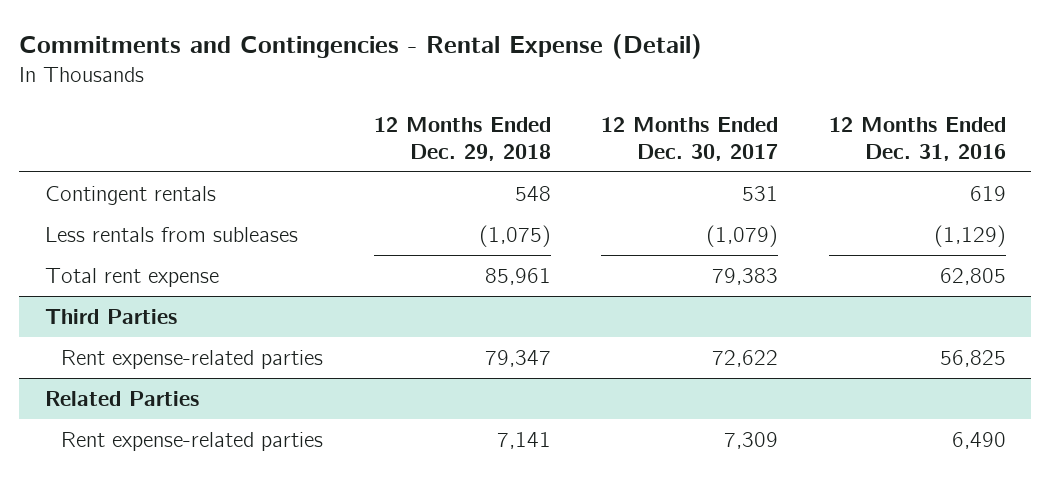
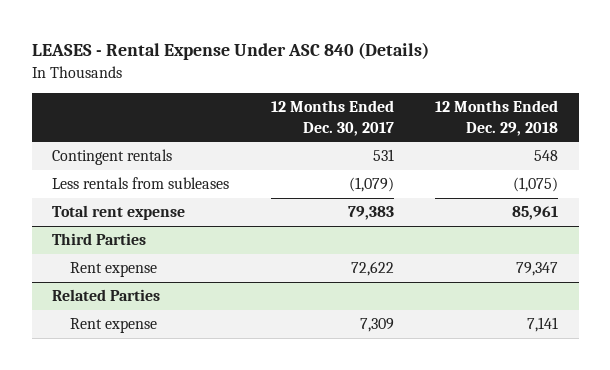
[19,33,703,59] Commitments and Contingencies - Rental Expense (Detail) -> [31,42,429,61] LEASES - Rental Expense Under ASC 840 (Details)
[828,116,1006,161] 12 Months Ended Dec. 31, 2016 -> none
[61,349,324,369] Rent expense-related parties -> [69,262,157,278] Rent expense
[61,431,324,451] Rent expense-related parties -> [69,318,157,334] Rent expense

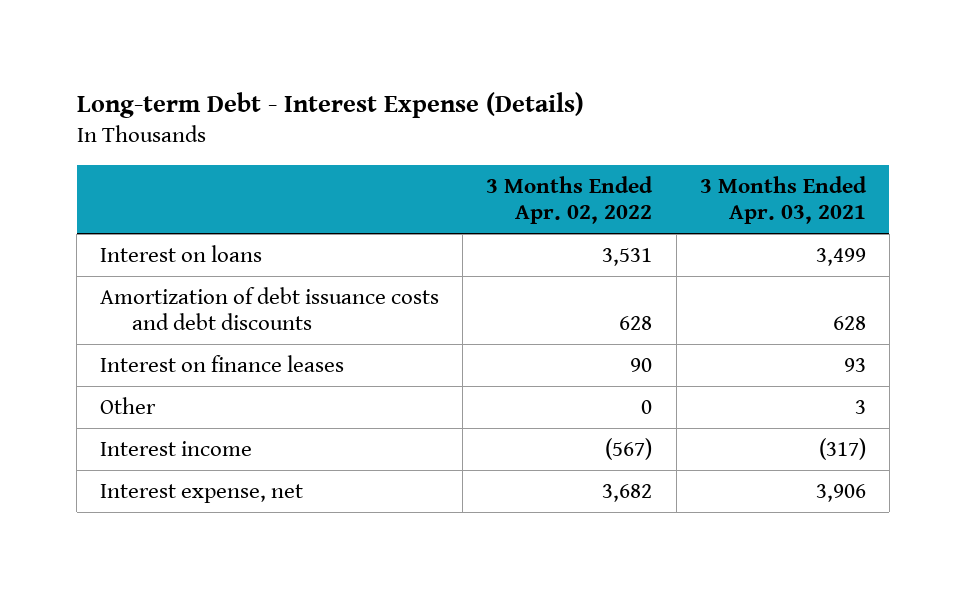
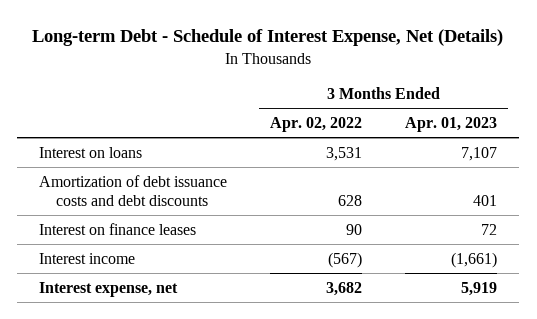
[76,91,584,118] Long-term Debt - Interest Expense (Details) -> [32,29,504,47] Long-term Debt - Schedule of Interest Expense, Net (Details)
[699,176,867,225] 3 Months Ended Apr. 03, 2021 -> none
none -> [405,117,498,133] Apr. 01, 2023
[100,397,157,415] Other -> none

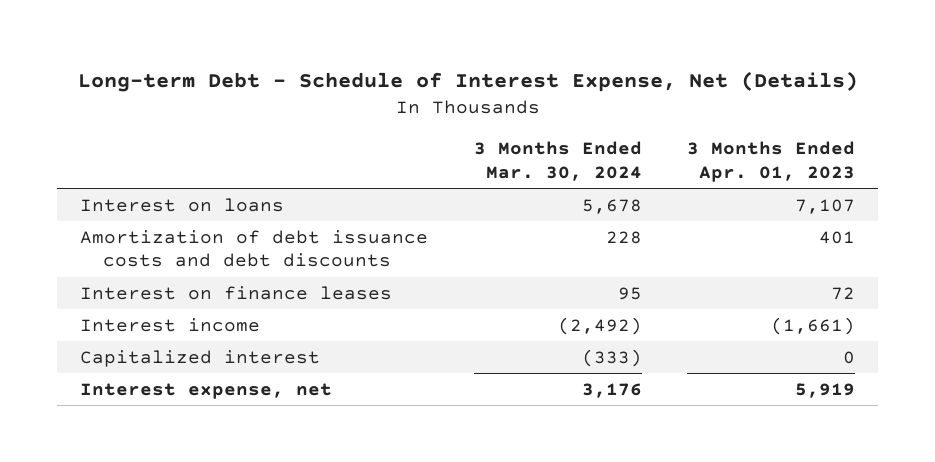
[270,117,363,133] Apr. 02, 2022 -> none
none -> [473,141,642,181] 3 Months Ended Mar. 30, 2024
none -> [79,349,320,367] Capitalized interest

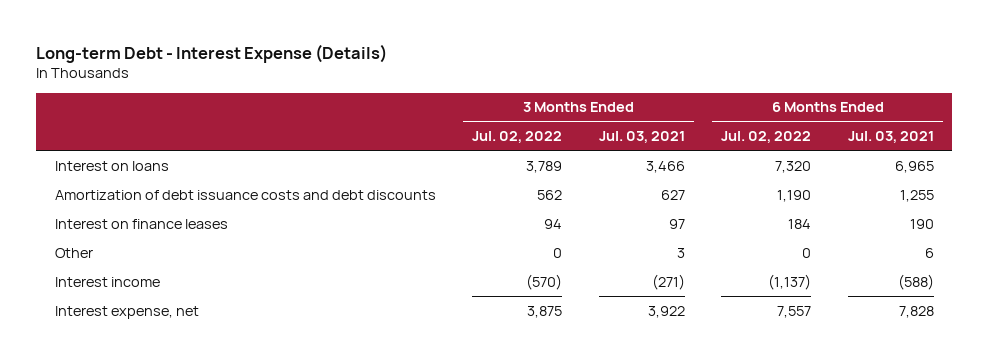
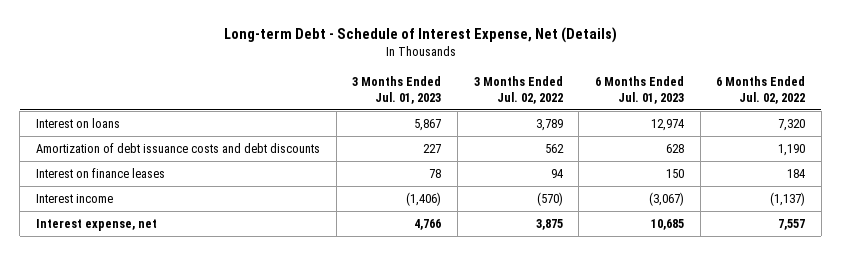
[36,43,388,63] Long-term Debt - Interest Expense (Details) -> [223,27,617,44] Long-term Debt - Schedule of Interest Expense, Net (Details)
[598,131,685,144] Jul. 03, 2021 -> none
[848,131,935,144] Jul. 03, 2021 -> none
none -> [352,75,442,104] 3 Months Ended Jul. 01, 2023
none -> [594,75,684,104] 6 Months Ended Jul. 01, 2023
[54,247,93,258] Other -> none

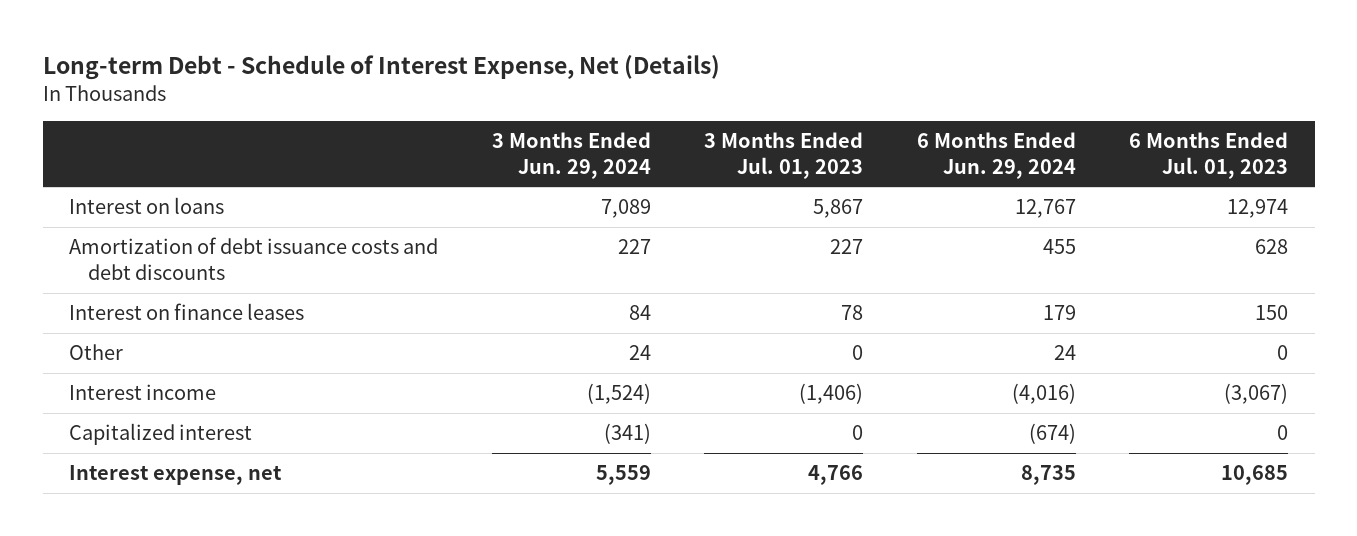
[473,75,563,104] 3 Months Ended Jul. 02, 2022 -> none
[716,75,806,104] 6 Months Ended Jul. 02, 2022 -> none
none -> [491,131,651,179] 3 Months Ended Jun. 29, 2024
none -> [916,131,1076,179] 6 Months Ended Jun. 29, 2024
none -> [69,344,124,361] Other
none -> [69,423,253,446] Capitalized interest

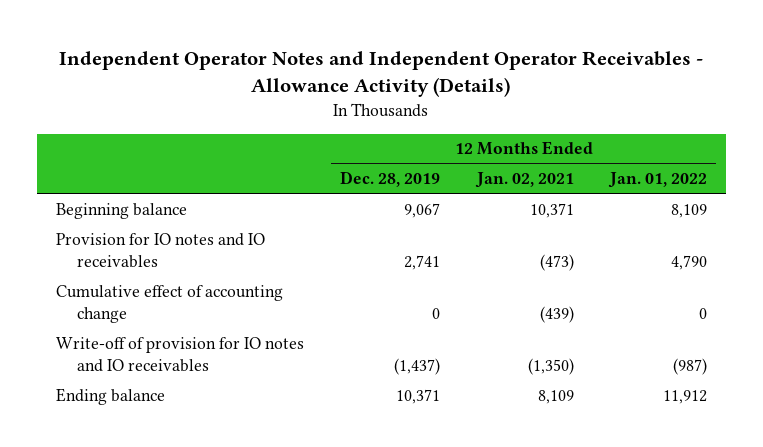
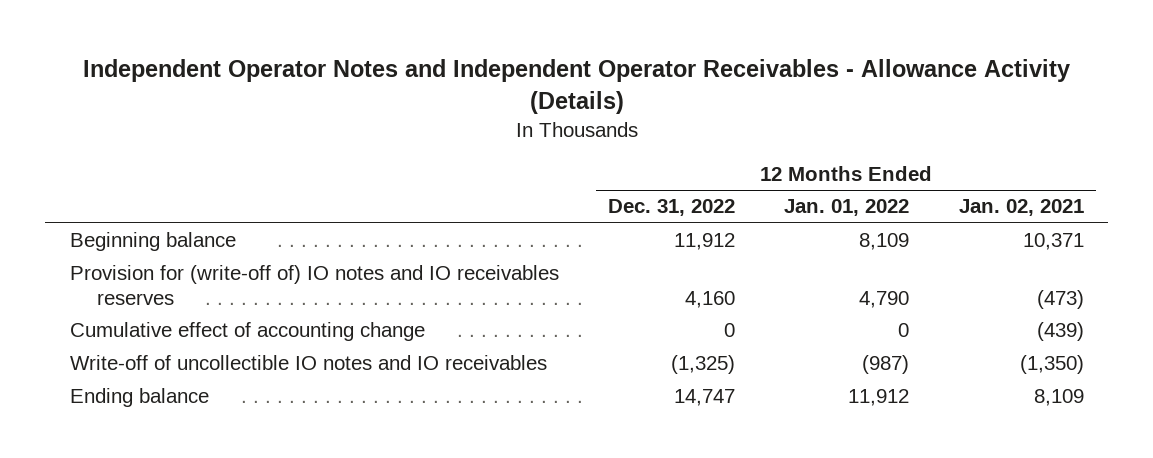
[340,171,441,188] Dec. 28, 2019 -> none
none -> [608,199,736,217] Dec. 31, 2022
[55,232,265,269] Provision for IO notes and IO receivables -> [69,265,559,305] Provision for (write-off of) IO notes and IO receivables reserves
[55,336,304,373] Write-off of provision for IO notes and IO receivables -> [69,355,547,371] Write-off of uncollectible IO notes and IO receivables

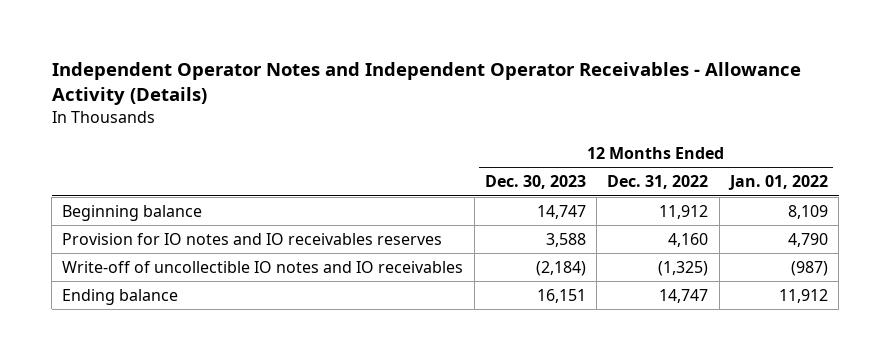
[958,199,1084,217] Jan. 02, 2021 -> none
none -> [484,175,586,190] Dec. 30, 2023
[69,322,425,342] Cumulative effect of accounting change -> none
[69,265,559,305] Provision for (write-off of) IO notes and IO receivables reserves -> [62,232,443,245] Provision for IO notes and IO receivables reserves

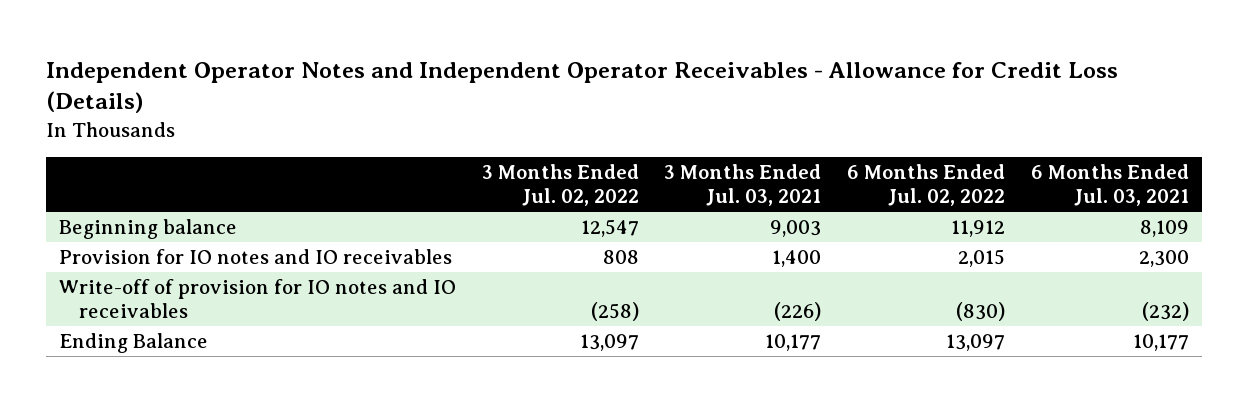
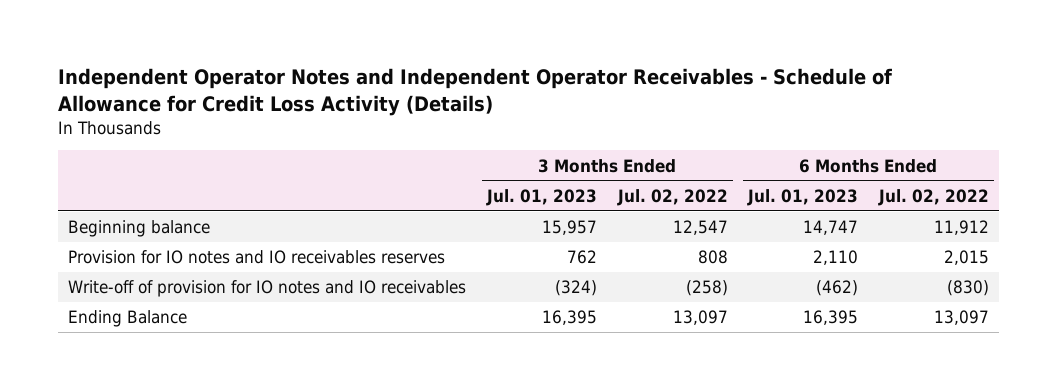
[46,61,1119,114] Independent Operator Notes and Independent Operator Receivables - Allowance for Credit Loss (Details) -> [58,68,893,116] Independent Operator Notes and Independent Operator Receivables - Schedule of Allowance for Credit Loss Activity (Details)
[664,164,822,207] 3 Months Ended Jul. 03, 2021 -> none
[1030,164,1189,207] 6 Months Ended Jul. 03, 2021 -> none
none -> [485,188,597,206] Jul. 01, 2023
none -> [747,188,859,206] Jul. 01, 2023
[59,249,453,265] Provision for IO notes and IO receivables -> [68,250,446,265] Provision for IO notes and IO receivables reserves

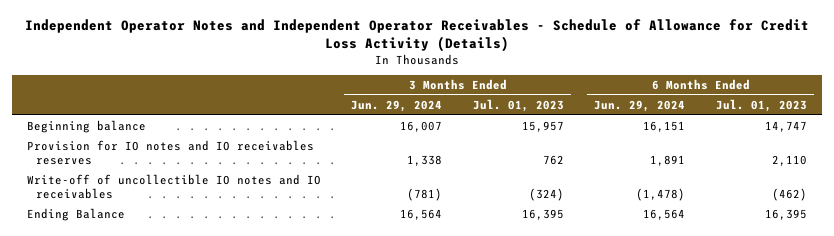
[616,188,728,206] Jul. 02, 2022 -> none
[877,188,989,206] Jul. 02, 2022 -> none
none -> [351,99,443,112] Jun. 29, 2024
none -> [594,99,686,112] Jun. 29, 2024
[68,280,467,298] Write-off of provision for IO notes and IO receivables -> [26,173,321,200] Write-off of uncollectible IO notes and IO receivables

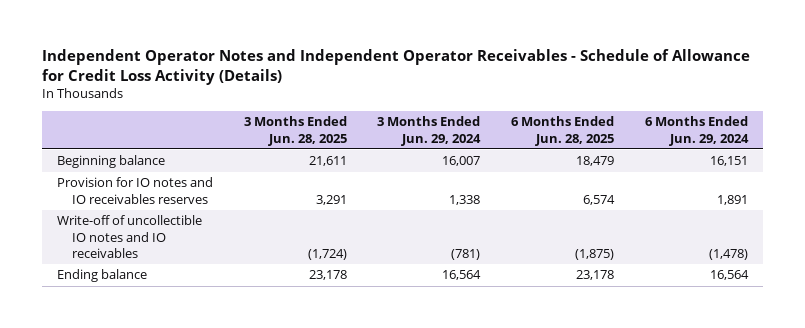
[472,98,564,112] Jul. 01, 2023 -> none
[715,98,807,112] Jul. 01, 2023 -> none
none -> [243,116,347,146] 3 Months Ended Jun. 28, 2025
none -> [510,116,614,146] 6 Months Ended Jun. 28, 2025
[26,207,125,221] Ending Balance -> [56,269,147,283] Ending balance

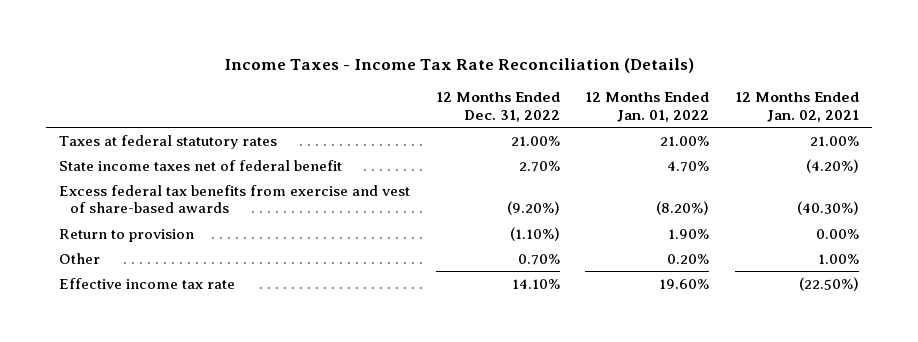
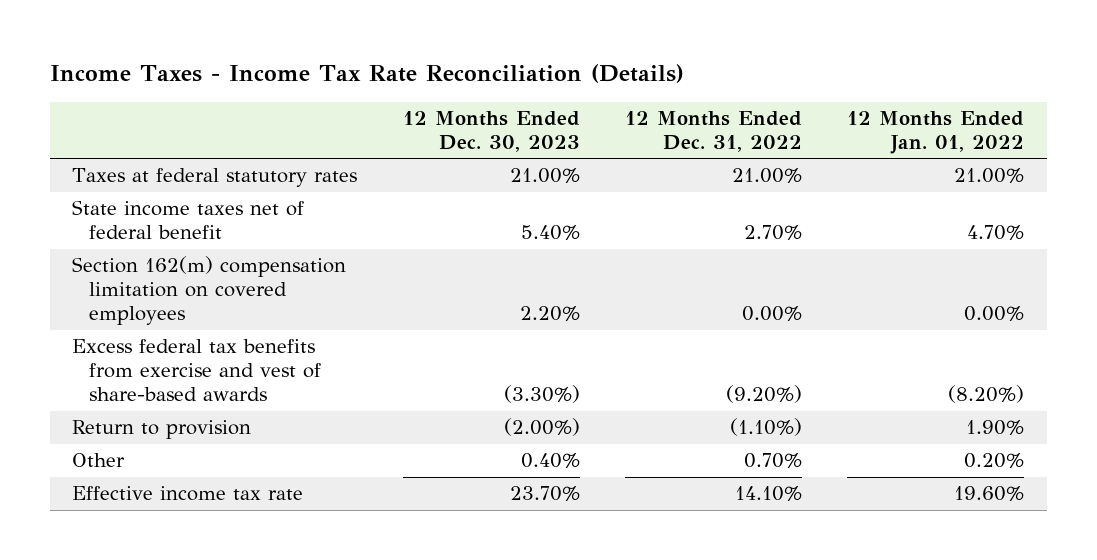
[734,92,859,122] 12 Months Ended Jan. 02, 2021 -> none
none -> [402,111,580,153] 12 Months Ended Dec. 30, 2023
none -> [72,256,347,326] Section 162(m) compensation limitation on covered employees

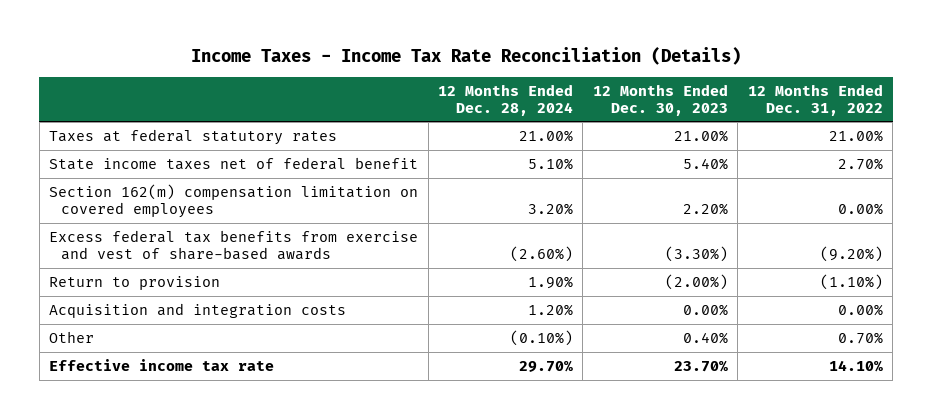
[847,111,1025,155] 12 Months Ended Jan. 01, 2022 -> none
none -> [437,83,573,116] 12 Months Ended Dec. 28, 2024
none -> [49,302,347,318] Acquisition and integration costs

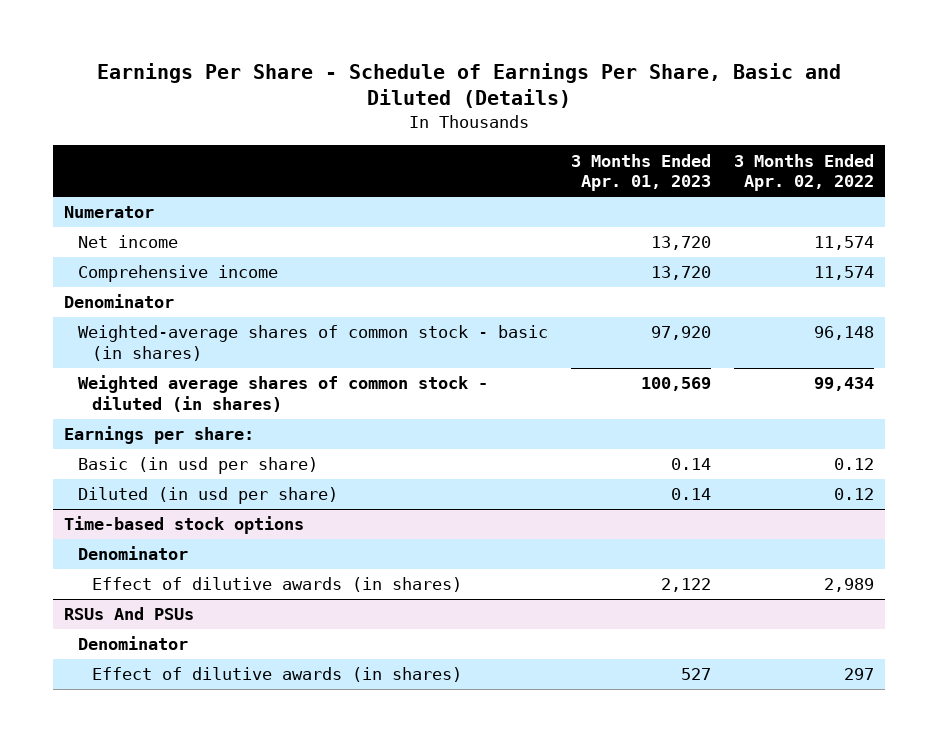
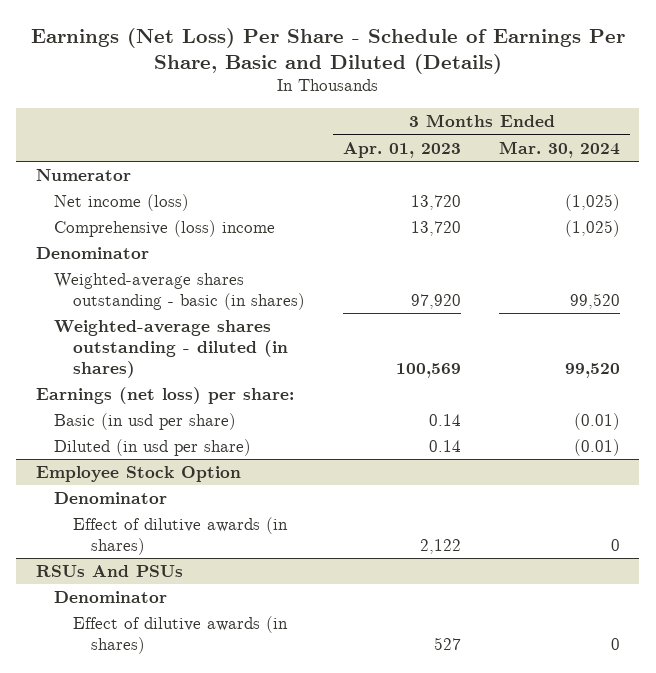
[96,62,841,109] Earnings Per Share - Schedule of Earnings Per Share, Basic and Diluted (Details) -> [30,27,625,74] Earnings (Net Loss) Per Share - Schedule of Earnings Per Share, Basic and Diluted (Details)
[733,153,874,192] 3 Months Ended Apr. 02, 2022 -> none
none -> [499,140,621,158] Mar. 30, 2024
[78,235,179,249] Net income -> [54,194,190,212] Net income (loss)
[78,265,279,283] Comprehensive income -> [54,220,276,238] Comprehensive (loss) income
[78,325,549,361] Weighted-average shares of common stock - basic (in shares) -> [54,273,305,310] Weighted-average shares outstanding - basic (in shares)
[78,375,489,412] Weighted average shares of common stock - diluted (in shares) -> [54,320,288,378] Weighted-average shares outstanding - diluted (in shares)
[64,426,255,445] Earnings per share: -> [35,387,294,405] Earnings (net loss) per share:
[64,516,305,535] Time-based stock options -> [35,466,241,483] Employee Stock Option

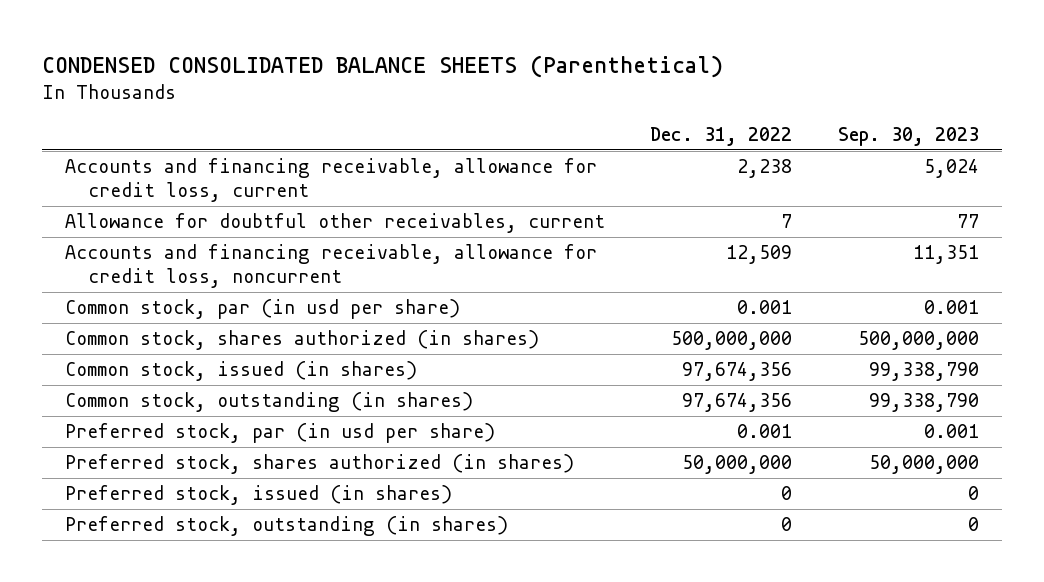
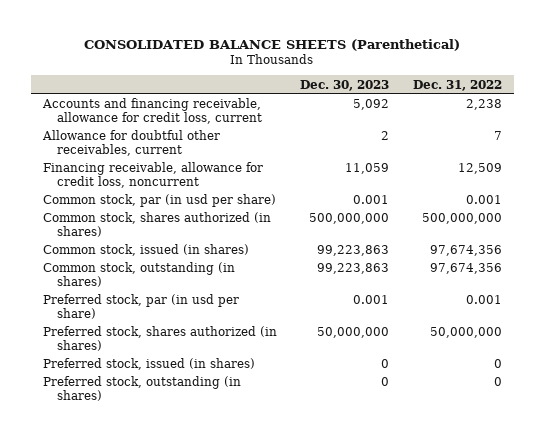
[42,54,724,78] CONDENSED CONSOLIDATED BALANCE SHEETS (Parenthetical) -> [84,38,461,51] CONSOLIDATED BALANCE SHEETS (Parenthetical)
[837,127,979,147] Sep. 30, 2023 -> none
none -> [300,79,390,91] Dec. 30, 2023
[65,244,598,288] Accounts and financing receivable, allowance for credit loss, noncurrent -> [42,162,263,189] Financing receivable, allowance for credit loss, noncurrent

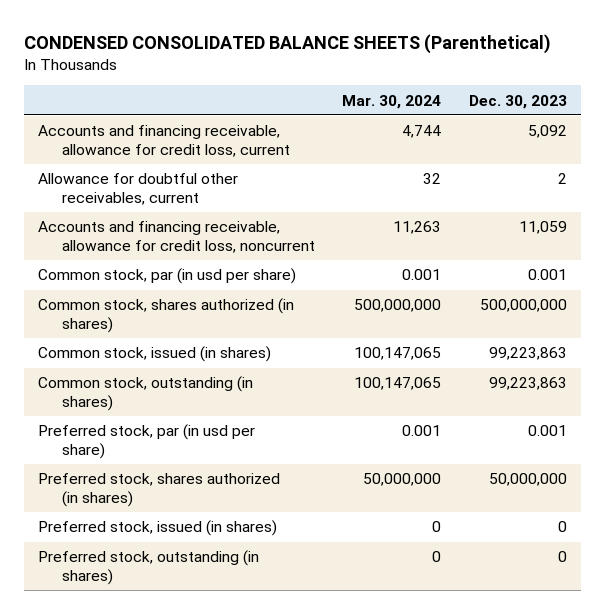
[84,38,461,51] CONSOLIDATED BALANCE SHEETS (Parenthetical) -> [24,33,552,54] CONDENSED CONSOLIDATED BALANCE SHEETS (Parenthetical)
[413,79,503,91] Dec. 31, 2022 -> none
none -> [342,94,442,109] Mar. 30, 2024
[42,162,263,189] Financing receivable, allowance for credit loss, noncurrent -> [38,221,315,254] Accounts and financing receivable, allowance for credit loss, noncurrent

